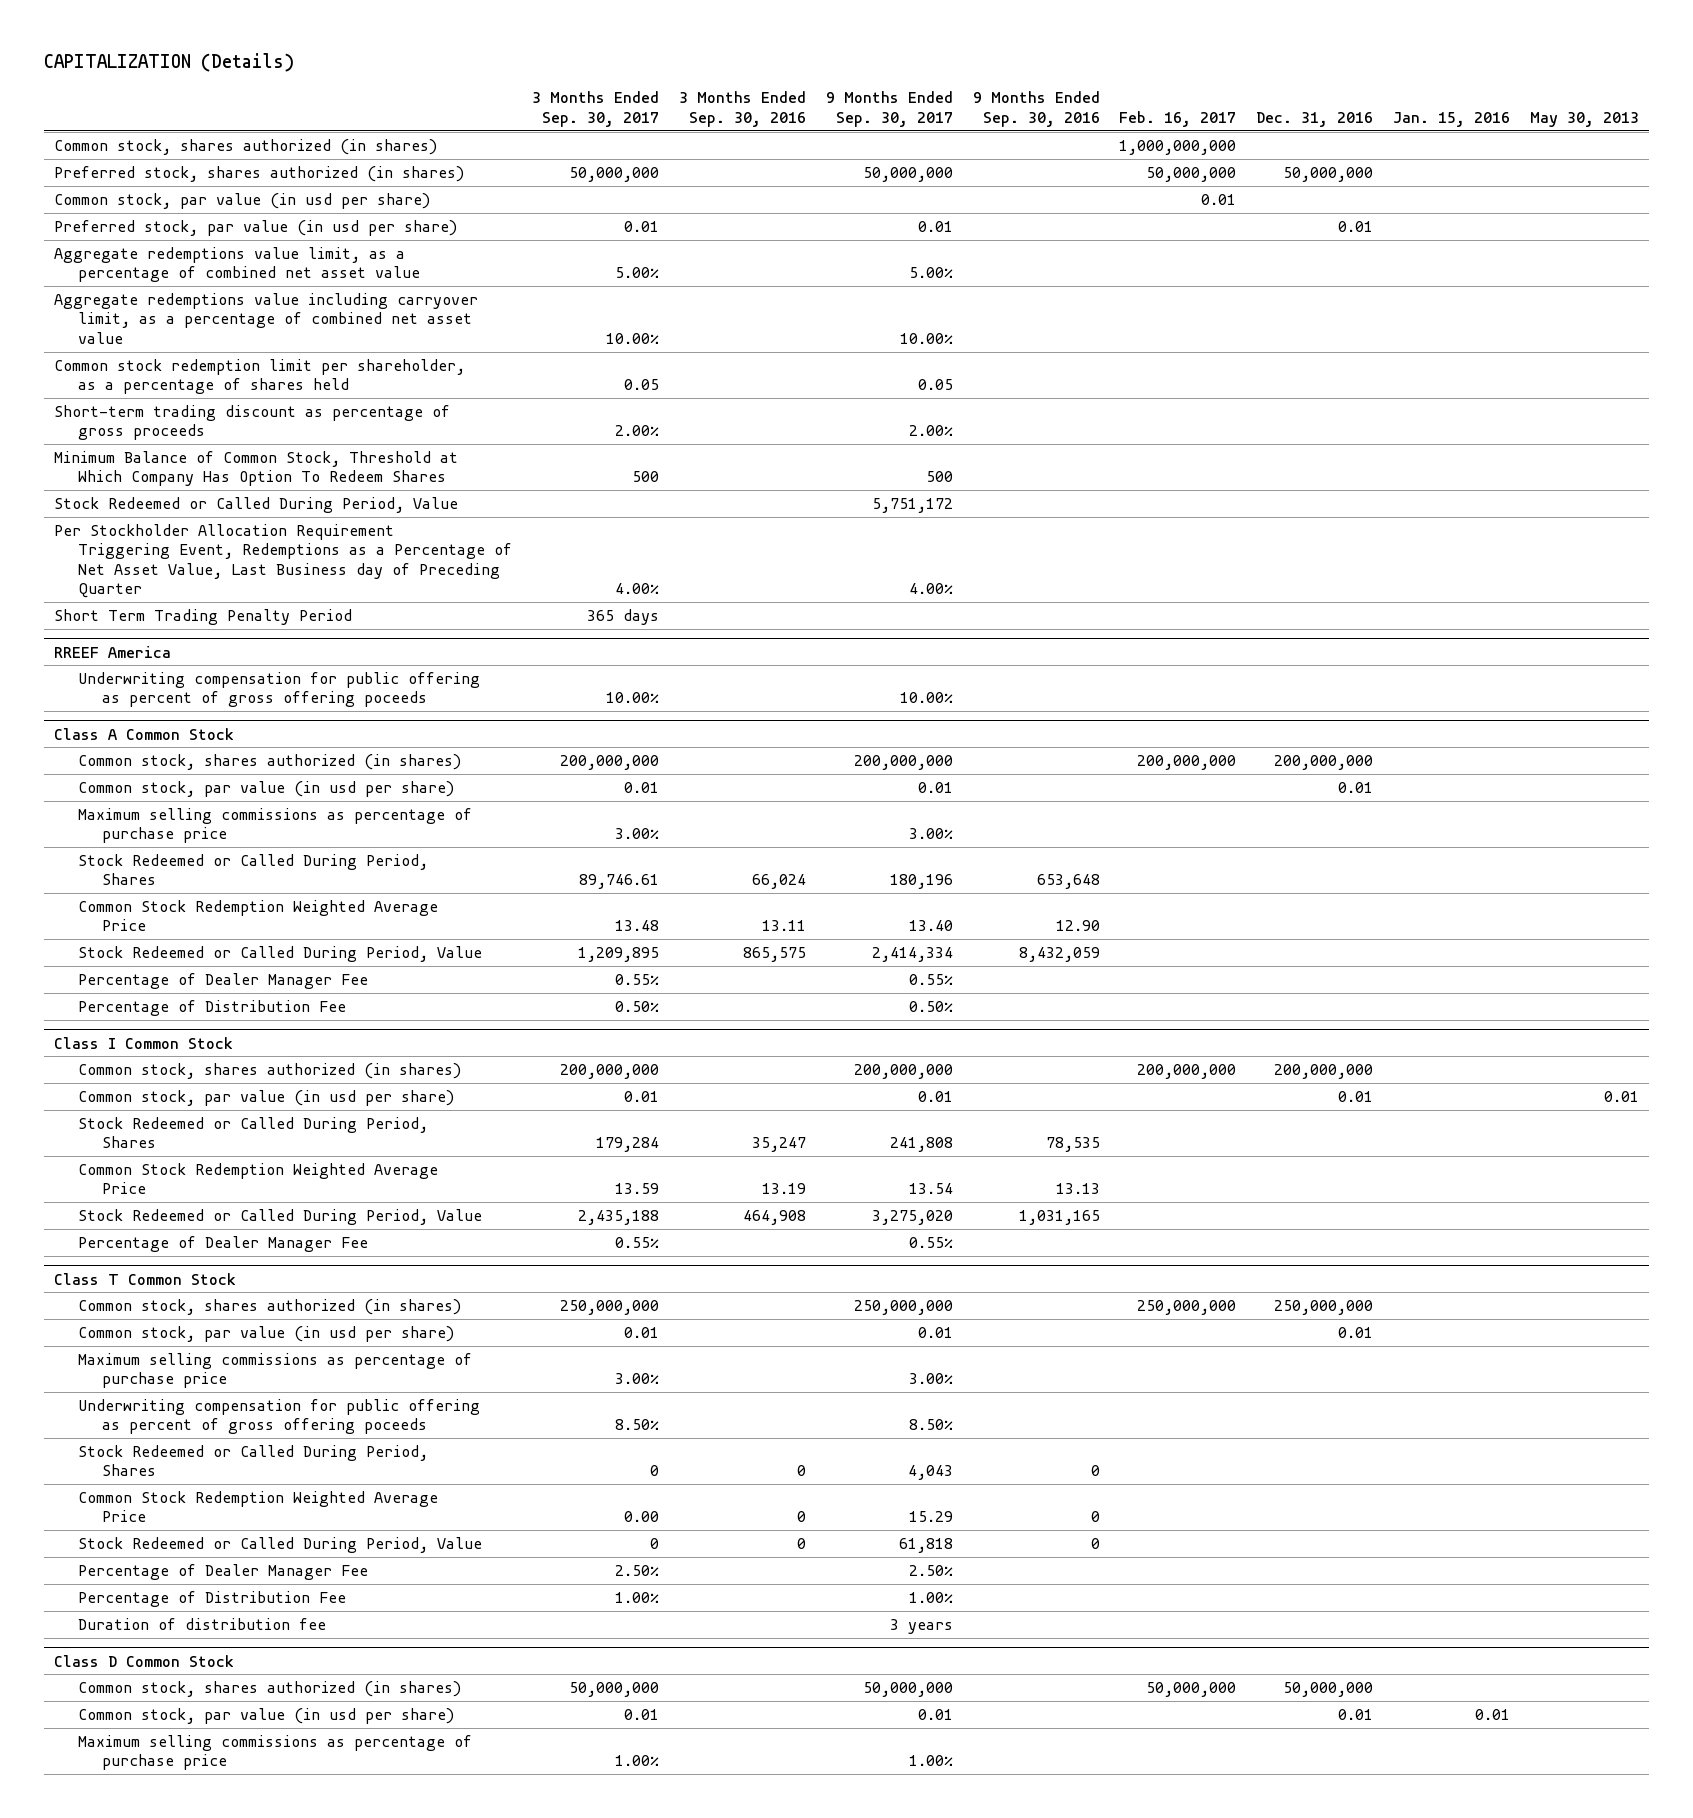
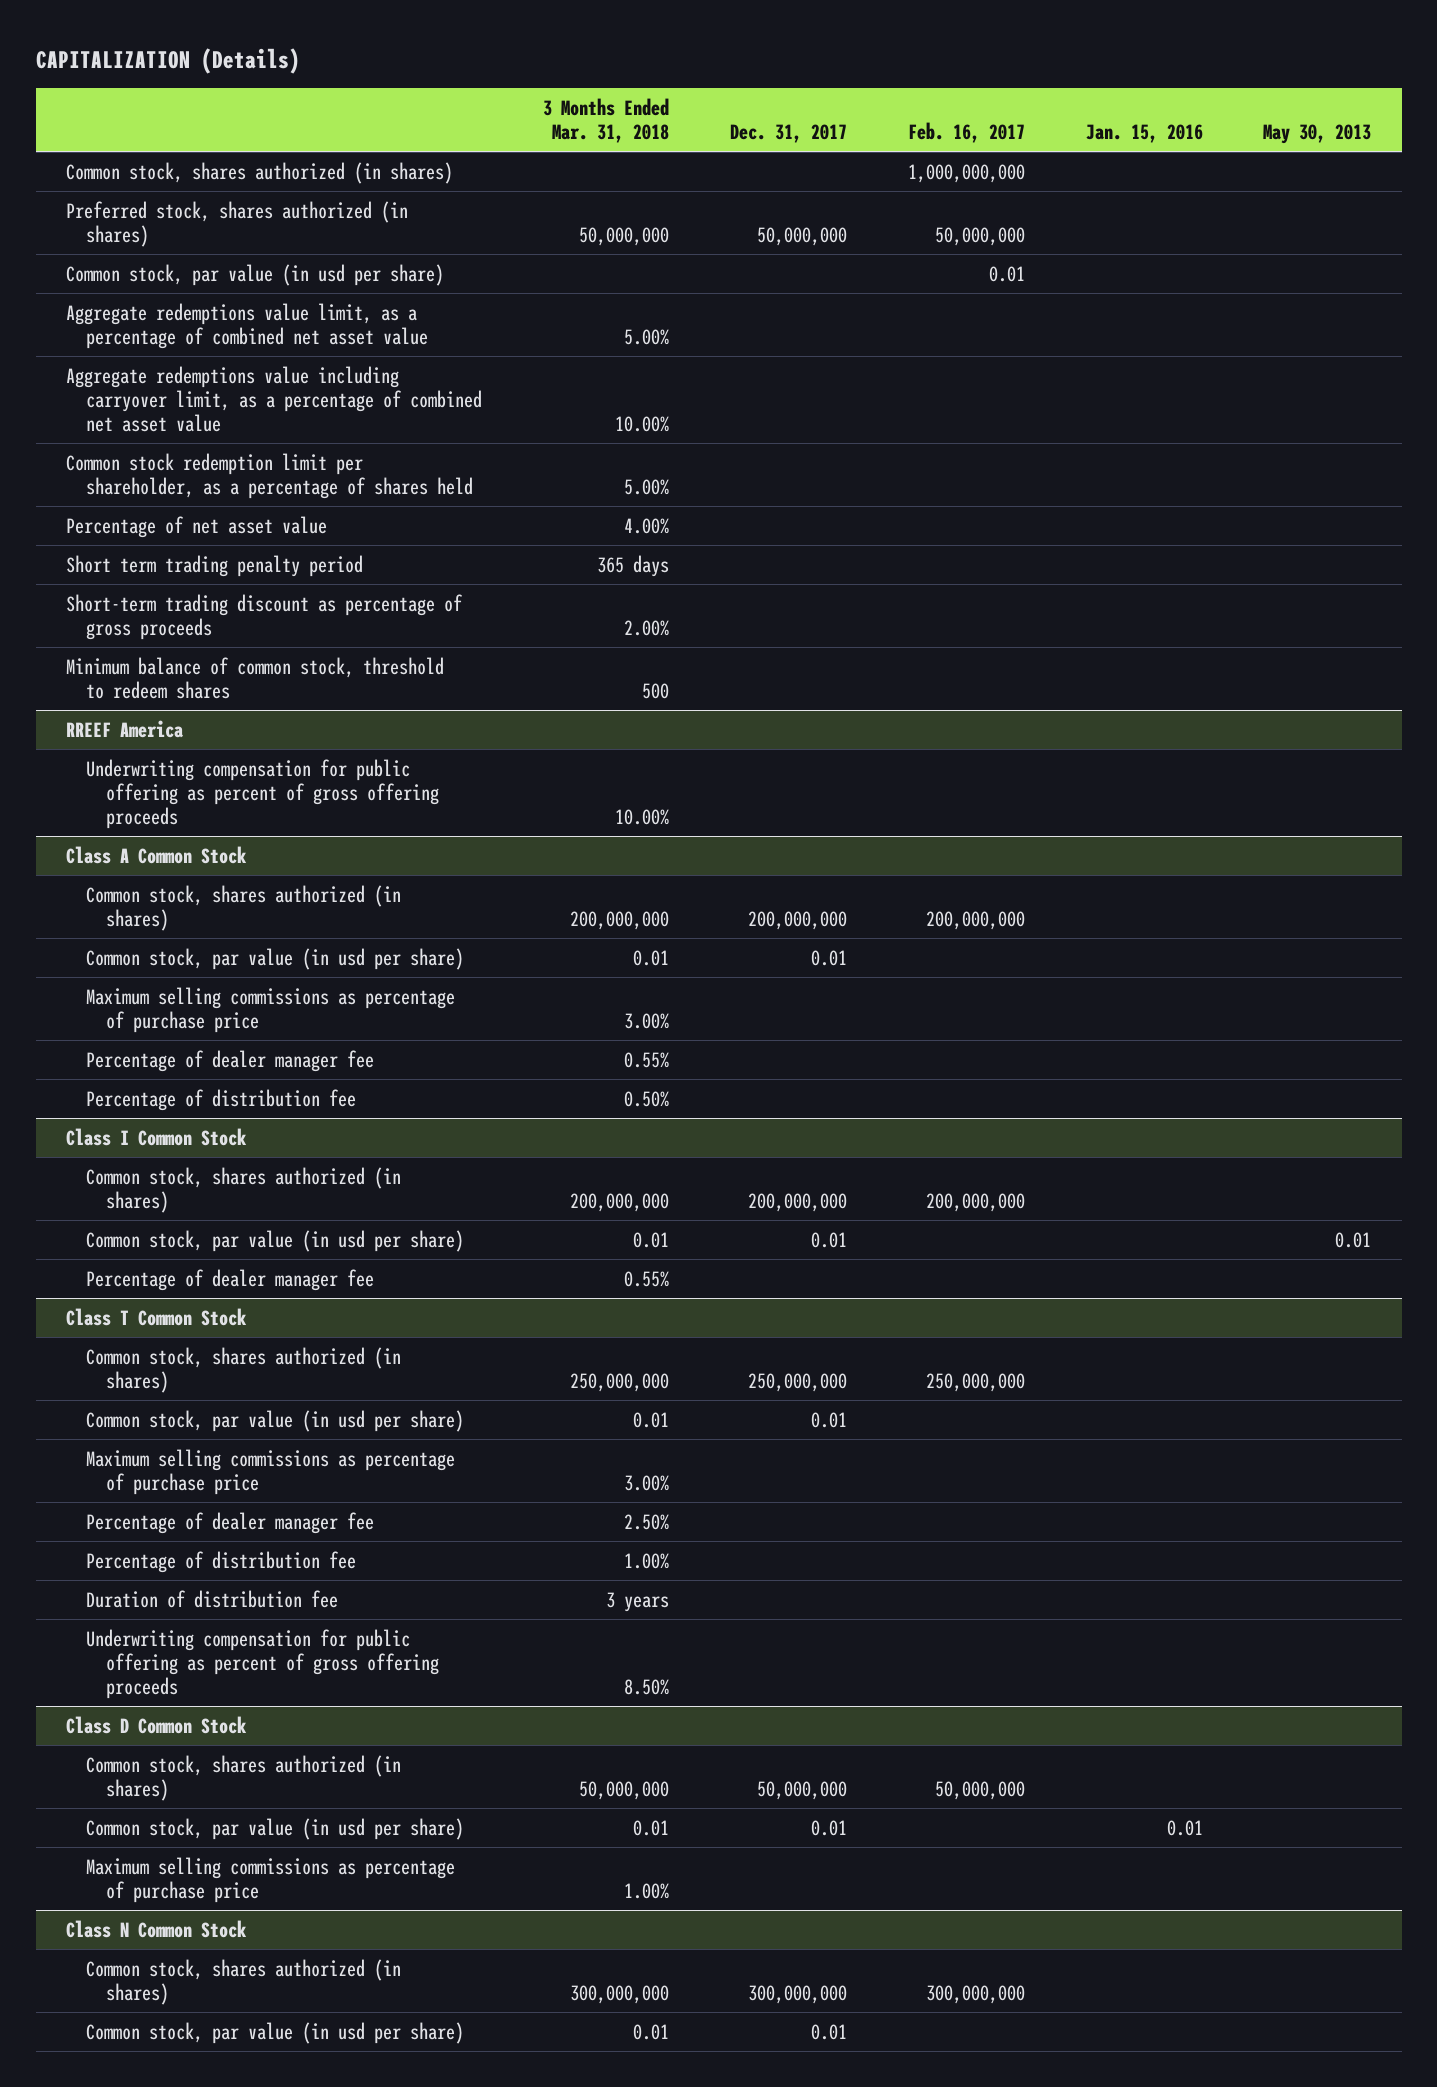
[531,91,659,127] 3 Months Ended Sep. 30, 2017 -> none
[678,91,806,127] 3 Months Ended Sep. 30, 2016 -> none
[825,91,953,127] 9 Months Ended Sep. 30, 2017 -> none
[972,91,1100,127] 9 Months Ended Sep. 30, 2016 -> none
[1256,111,1374,127] Dec. 31, 2016 -> none
none -> [542,98,669,144] 3 Months Ended Mar. 31, 2018
none -> [729,124,847,144] Dec. 31, 2017
[53,219,457,236] Preferred stock, par value (in usd per share) -> none
none -> [65,515,327,538] Percentage of net asset value
none -> [65,554,363,577] Short term trading penalty period
[53,496,458,513] Stock Redeemed or Called During Period, Value -> none
[53,523,513,599] Per Stockholder Allocation Requirement Triggering Event, Redemptions as a Percentage of Net Asset Value, Last Business day of Preceding Quarter -> none
[53,608,352,625] Short Term Trading Penalty Period -> none
[53,450,458,487] Minimum Balance of Common Stock, Threshold at Which Company Has Option To Redeem Shares -> [65,656,444,699] Minimum balance of common stock, threshold to redeem shares
[78,671,481,708] Underwriting compensation for public offering as percent of gross offering poceeds -> [85,758,439,829] Underwriting compensation for public offering as percent of gross offering proceeds
[78,853,429,886] Stock Redeemed or Called During Period, Shares -> none
[78,899,439,932] Common Stock Redemption Weighted Average Price -> none
[78,945,483,962] Stock Redeemed or Called During Period, Value -> none
[78,972,369,989] Percentage of Dealer Manager Fee -> [85,1049,374,1072] Percentage of dealer manager fee
[78,999,347,1016] Percentage of Distribution Fee -> [85,1088,356,1111] Percentage of distribution fee
[78,1116,429,1149] Stock Redeemed or Called During Period, Shares -> none
[78,1162,439,1195] Common Stock Redemption Weighted Average Price -> none
[78,1208,483,1225] Stock Redeemed or Called During Period, Value -> none
[78,1235,369,1252] Percentage of Dealer Manager Fee -> [85,1268,374,1291] Percentage of dealer manager fee
[78,1398,481,1435] Underwriting compensation for public offering as percent of gross offering poceeds -> none
[78,1444,429,1477] Stock Redeemed or Called During Period, Shares -> none
[78,1490,439,1523] Common Stock Redemption Weighted Average Price -> none
[78,1536,483,1553] Stock Redeemed or Called During Period, Value -> none
[78,1563,369,1580] Percentage of Dealer Manager Fee -> [85,1511,374,1534] Percentage of dealer manager fee
[78,1590,347,1607] Percentage of Distribution Fee -> [85,1550,356,1573] Percentage of distribution fee
none -> [85,1628,439,1699] Underwriting compensation for public offering as percent of gross offering proceeds
none -> [65,1919,247,1938] Class N Common Stock
none -> [85,1958,401,2005] Common stock, shares authorized (in shares)
none -> [85,2021,464,2044] Common stock, par value (in usd per share)

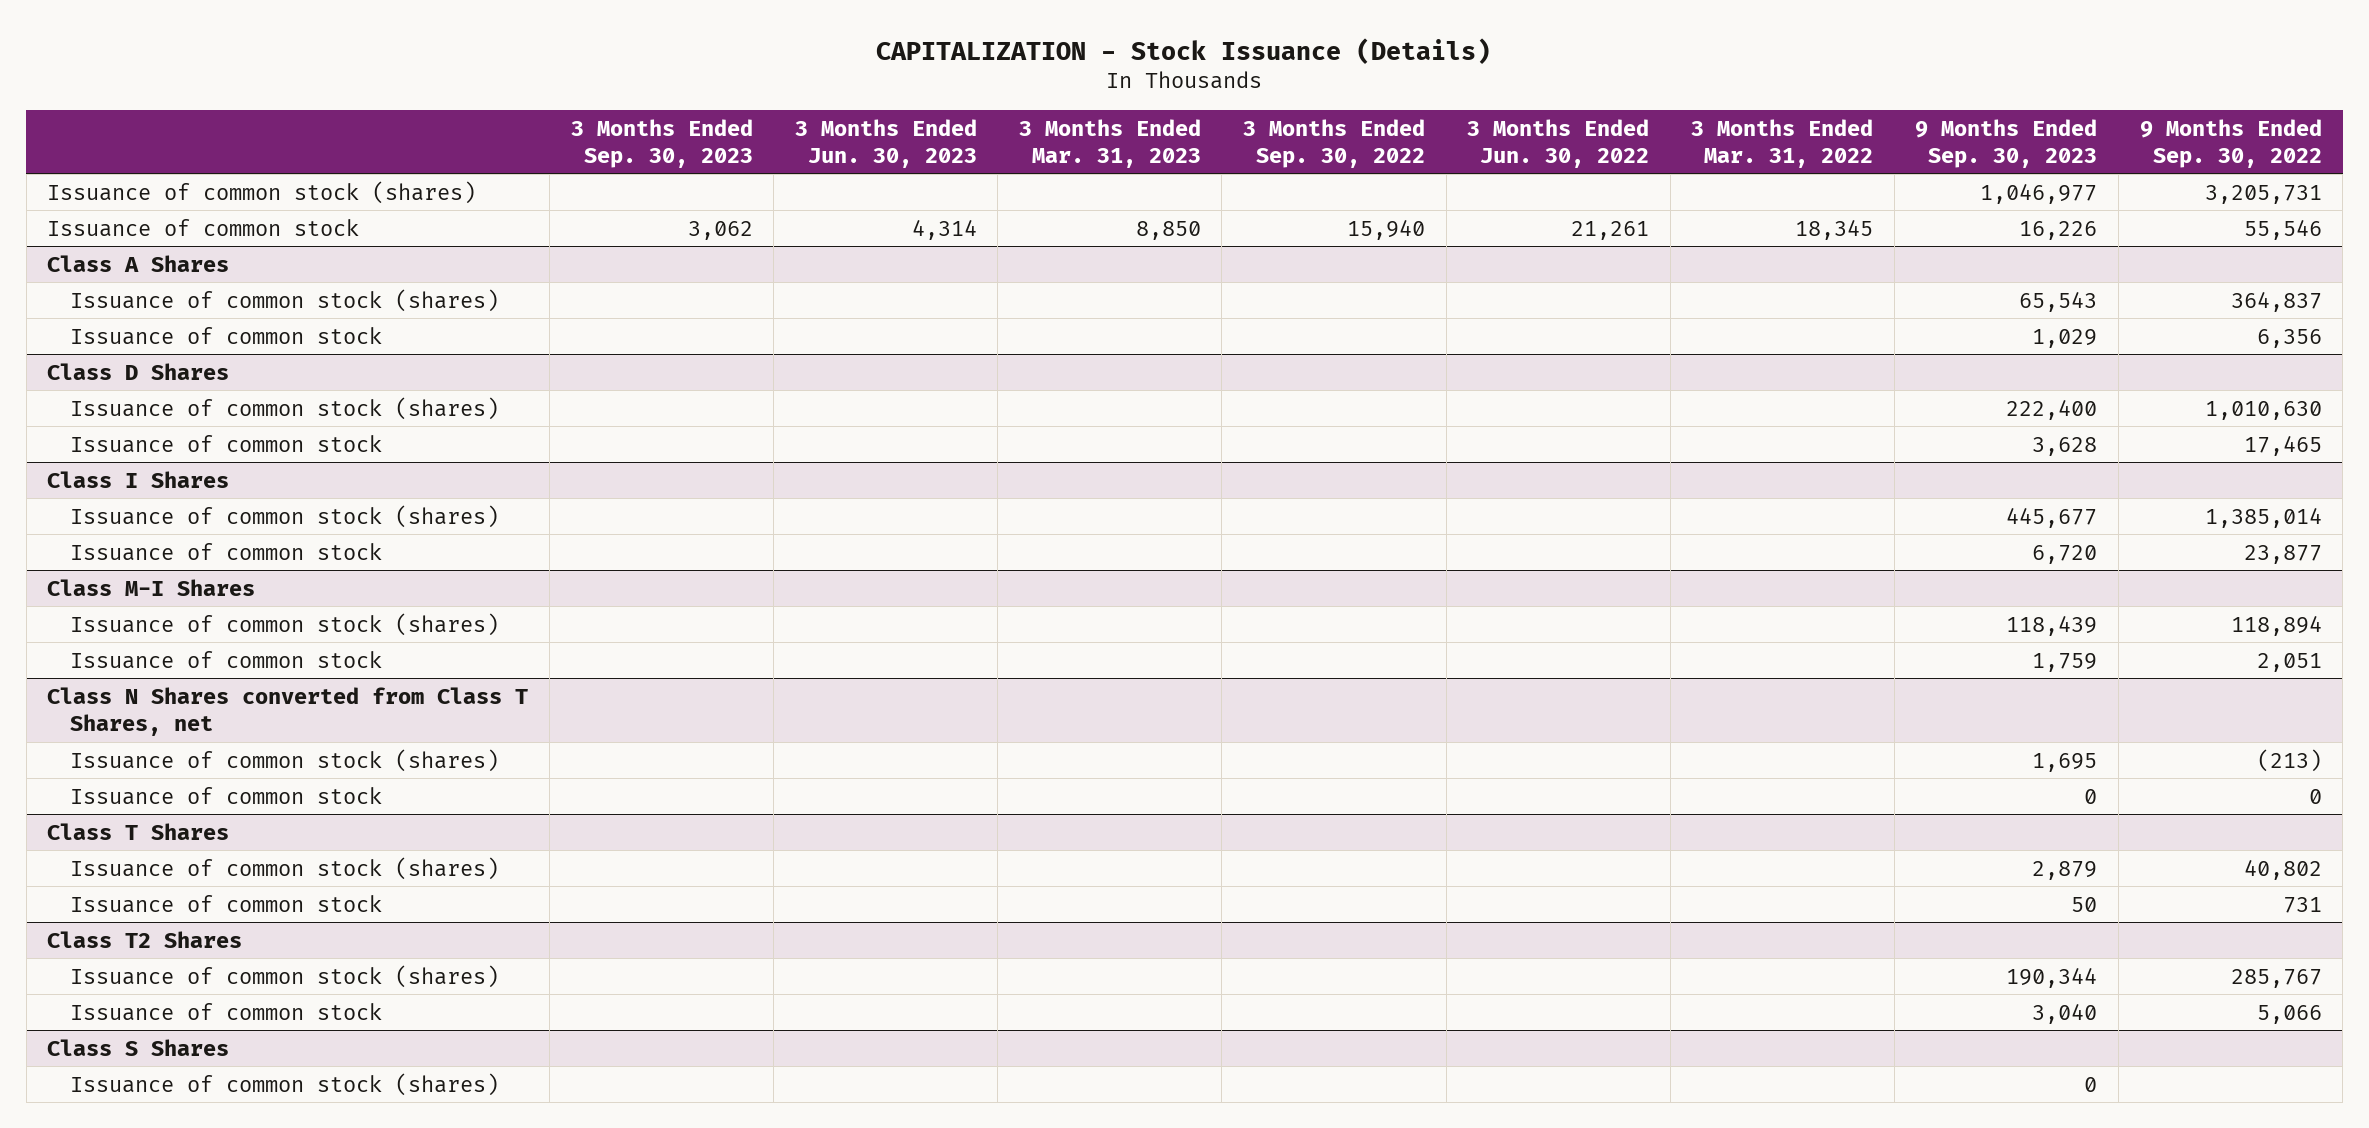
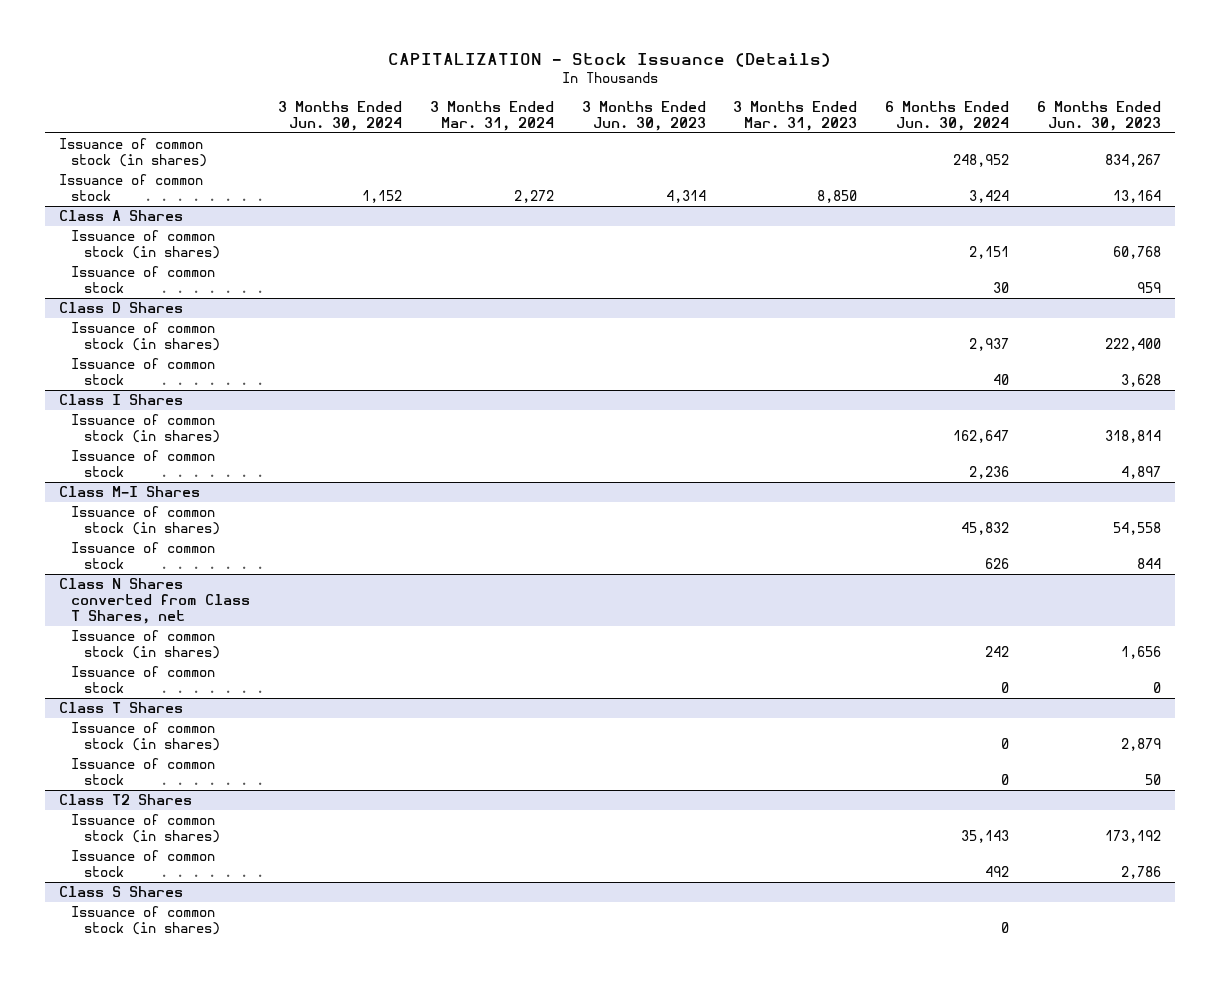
[570,118,753,168] 3 Months Ended Sep. 30, 2023 -> none
[1242,118,1425,168] 3 Months Ended Sep. 30, 2022 -> none
[1467,118,1650,168] 3 Months Ended Jun. 30, 2022 -> none
[1691,118,1874,168] 3 Months Ended Mar. 31, 2022 -> none
[1915,118,2098,168] 9 Months Ended Sep. 30, 2023 -> none
[2139,118,2322,168] 9 Months Ended Sep. 30, 2022 -> none
none -> [278,100,403,132] 3 Months Ended Jun. 30, 2024
none -> [429,100,554,132] 3 Months Ended Mar. 31, 2024
none -> [885,100,1010,132] 6 Months Ended Jun. 30, 2024
none -> [1036,100,1161,132] 6 Months Ended Jun. 30, 2023
[47,180,477,204] Issuance of common stock (shares) -> [58,137,208,168] Issuance of common stock (in shares)
[70,288,500,312] Issuance of common stock (shares) -> [71,229,221,260] Issuance of common stock (in shares)
[70,396,500,420] Issuance of common stock (shares) -> [71,321,221,352] Issuance of common stock (in shares)
[70,504,500,528] Issuance of common stock (shares) -> [71,413,221,444] Issuance of common stock (in shares)
[70,612,500,636] Issuance of common stock (shares) -> [71,505,221,536] Issuance of common stock (in shares)
[70,748,500,772] Issuance of common stock (shares) -> [71,629,221,660] Issuance of common stock (in shares)
[70,856,500,880] Issuance of common stock (shares) -> [71,721,221,752] Issuance of common stock (in shares)
[70,964,500,988] Issuance of common stock (shares) -> [71,813,221,844] Issuance of common stock (in shares)
[70,1072,500,1096] Issuance of common stock (shares) -> [71,905,221,936] Issuance of common stock (in shares)

